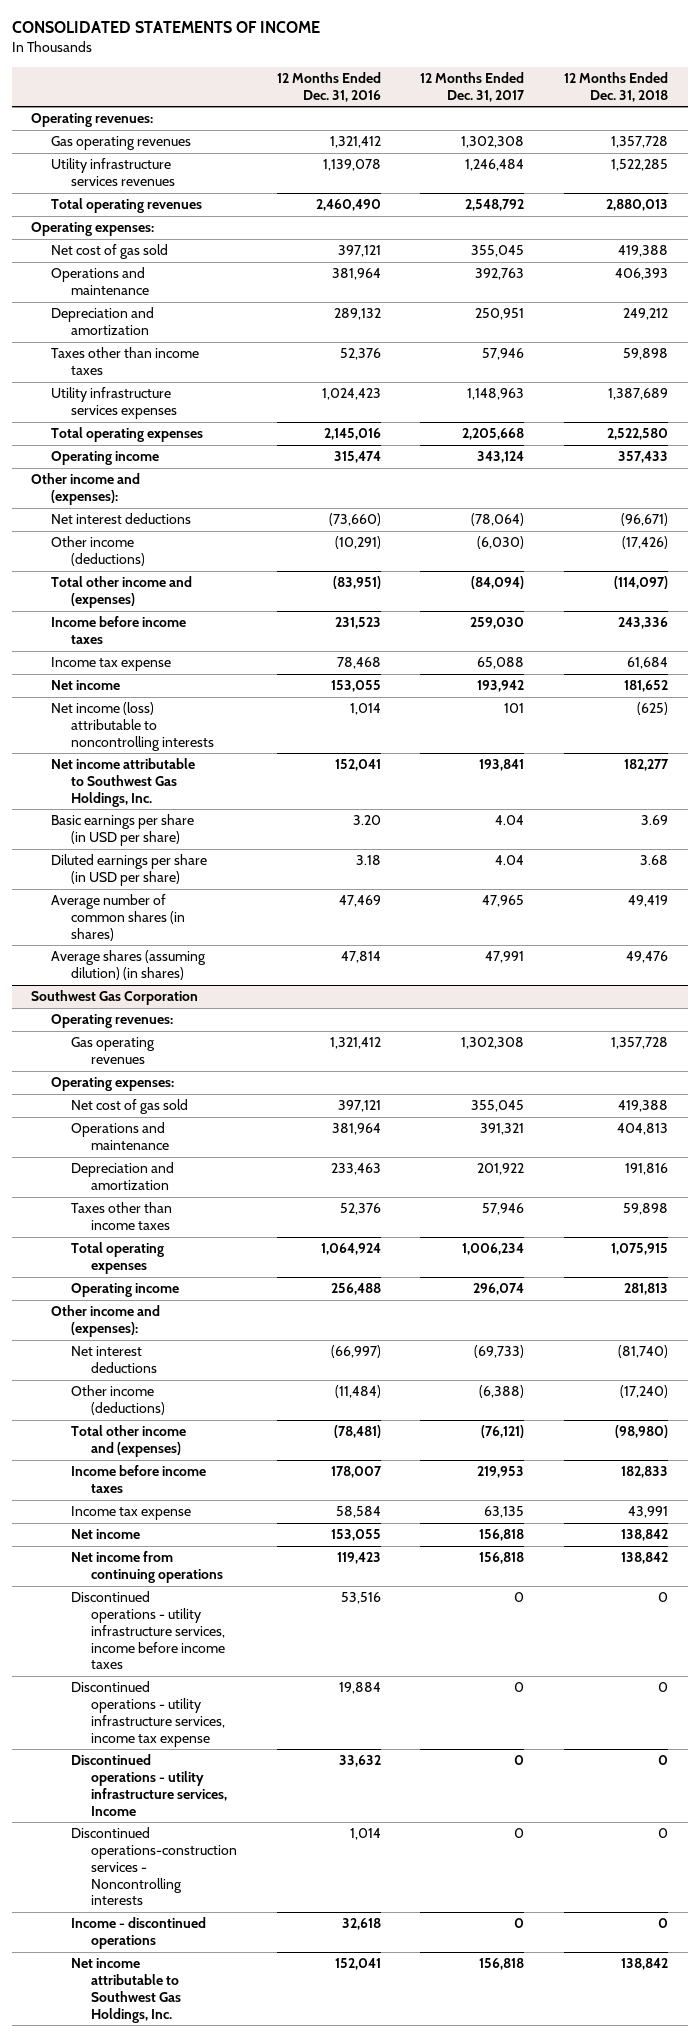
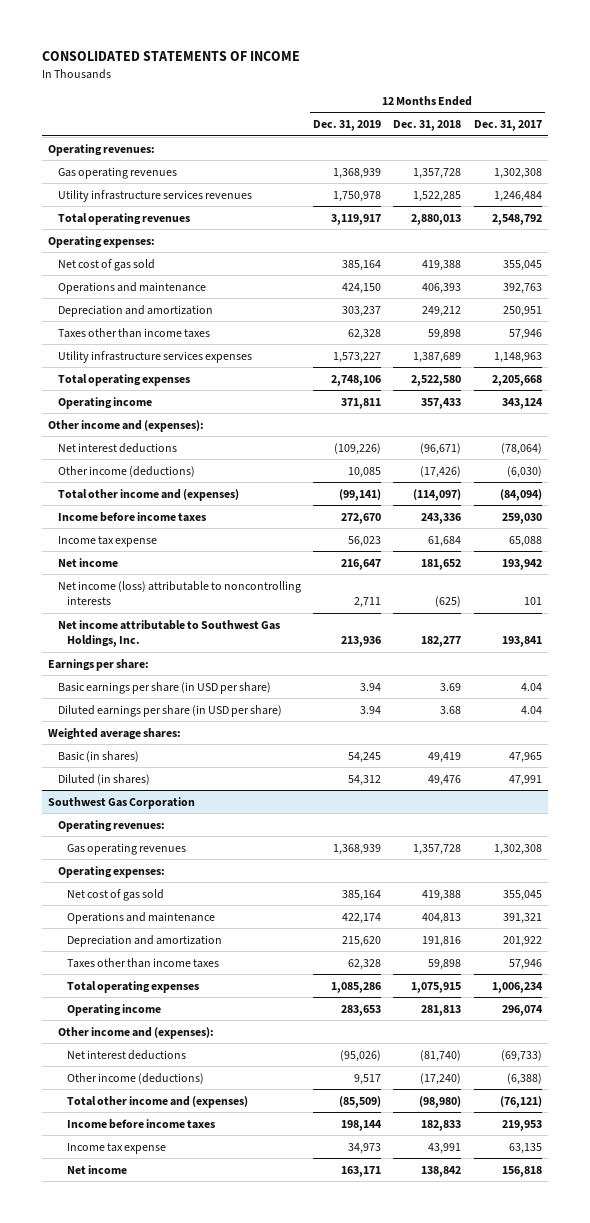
[276,71,381,102] 12 Months Ended Dec. 31, 2016 -> none
none -> [313,120,382,132] Dec. 31, 2019
none -> [48,658,150,671] Earnings per share:
none -> [48,727,182,740] Weighted average shares:
[51,894,186,941] Average number of common shares (in shares) -> [57,750,139,762] Basic (in shares)
[51,950,207,981] Average shares (assuming dilution) (in shares) -> [57,773,150,785] Diluted (in shares)
[71,1551,224,1584] Net income from continuing operations -> none
[71,1591,226,1670] Discontinued operations - utility infrastructure services, income before income taxes -> none
[71,1681,226,1747] Discontinued operations - utility infrastructure services, income tax expense -> none
[71,1754,228,1816] Discontinued operations - utility infrastructure services, Income -> none
[71,1827,238,1906] Discontinued operations-construction services - Noncontrolling interests -> none
[71,1917,207,1950] Income - discontinued operations -> none
[71,1958,182,2023] Net income attributable to Southwest Gas Holdings, Inc. -> none

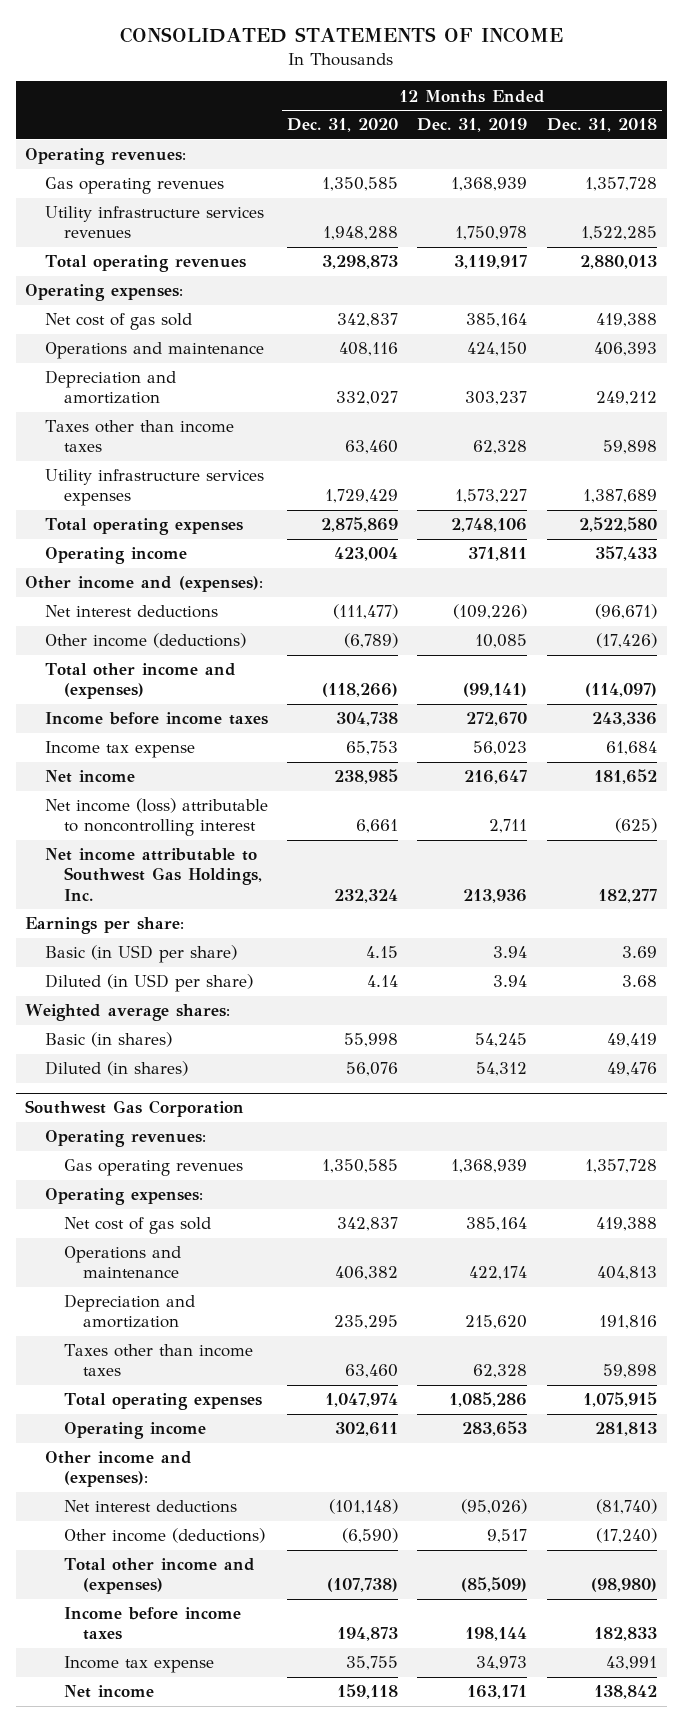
[473,120,542,132] Dec. 31, 2017 -> none
none -> [287,118,399,133] Dec. 31, 2020
[57,580,301,606] Net income (loss) attributable to noncontrolling interests -> [44,798,268,837] Net income (loss) attributable to noncontrolling interest
[57,681,271,694] Basic earnings per share (in USD per share) -> [44,945,237,964] Basic (in USD per share)
[57,704,282,717] Diluted earnings per share (in USD per share) -> [44,974,253,993] Diluted (in USD per share)

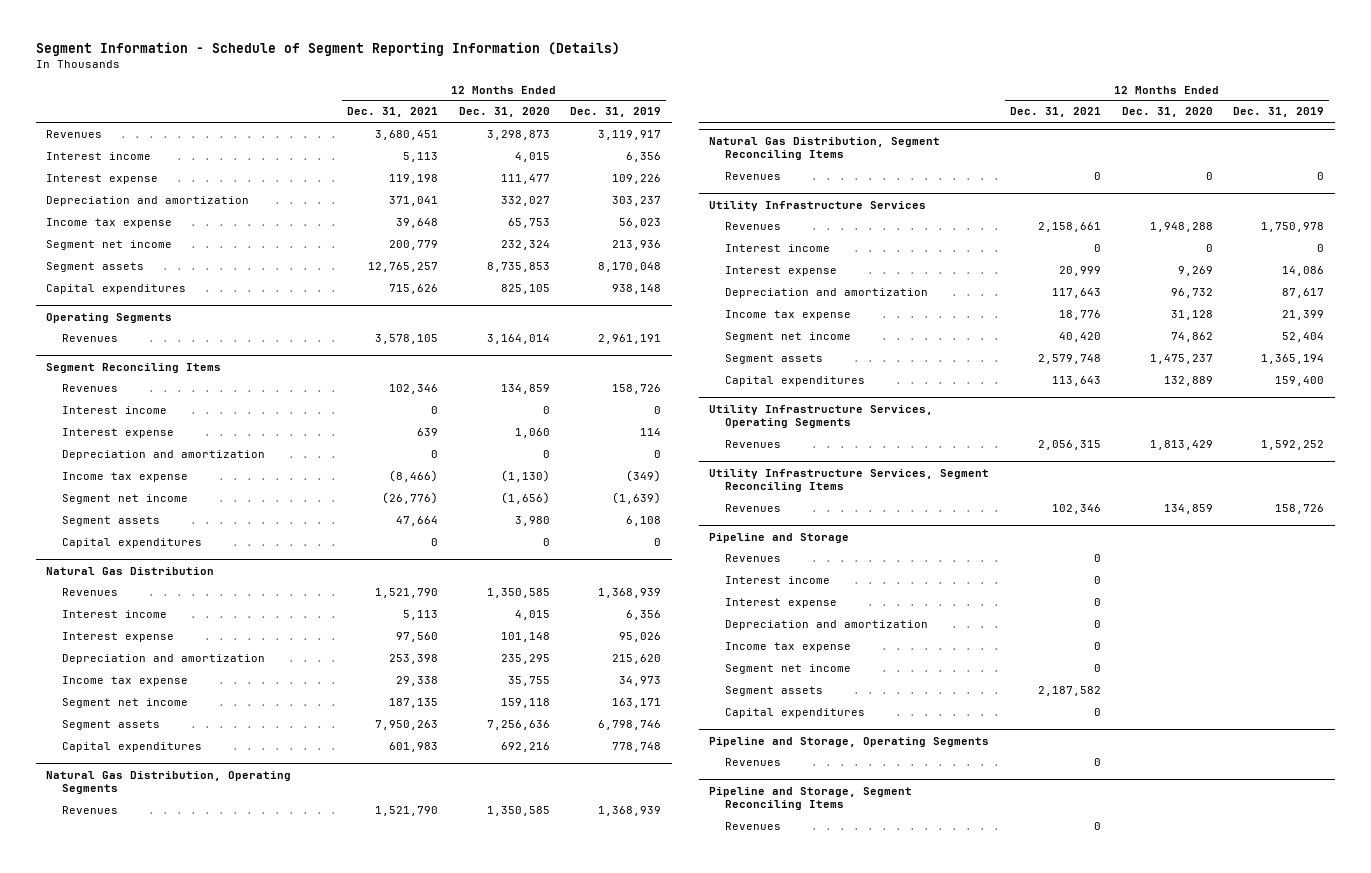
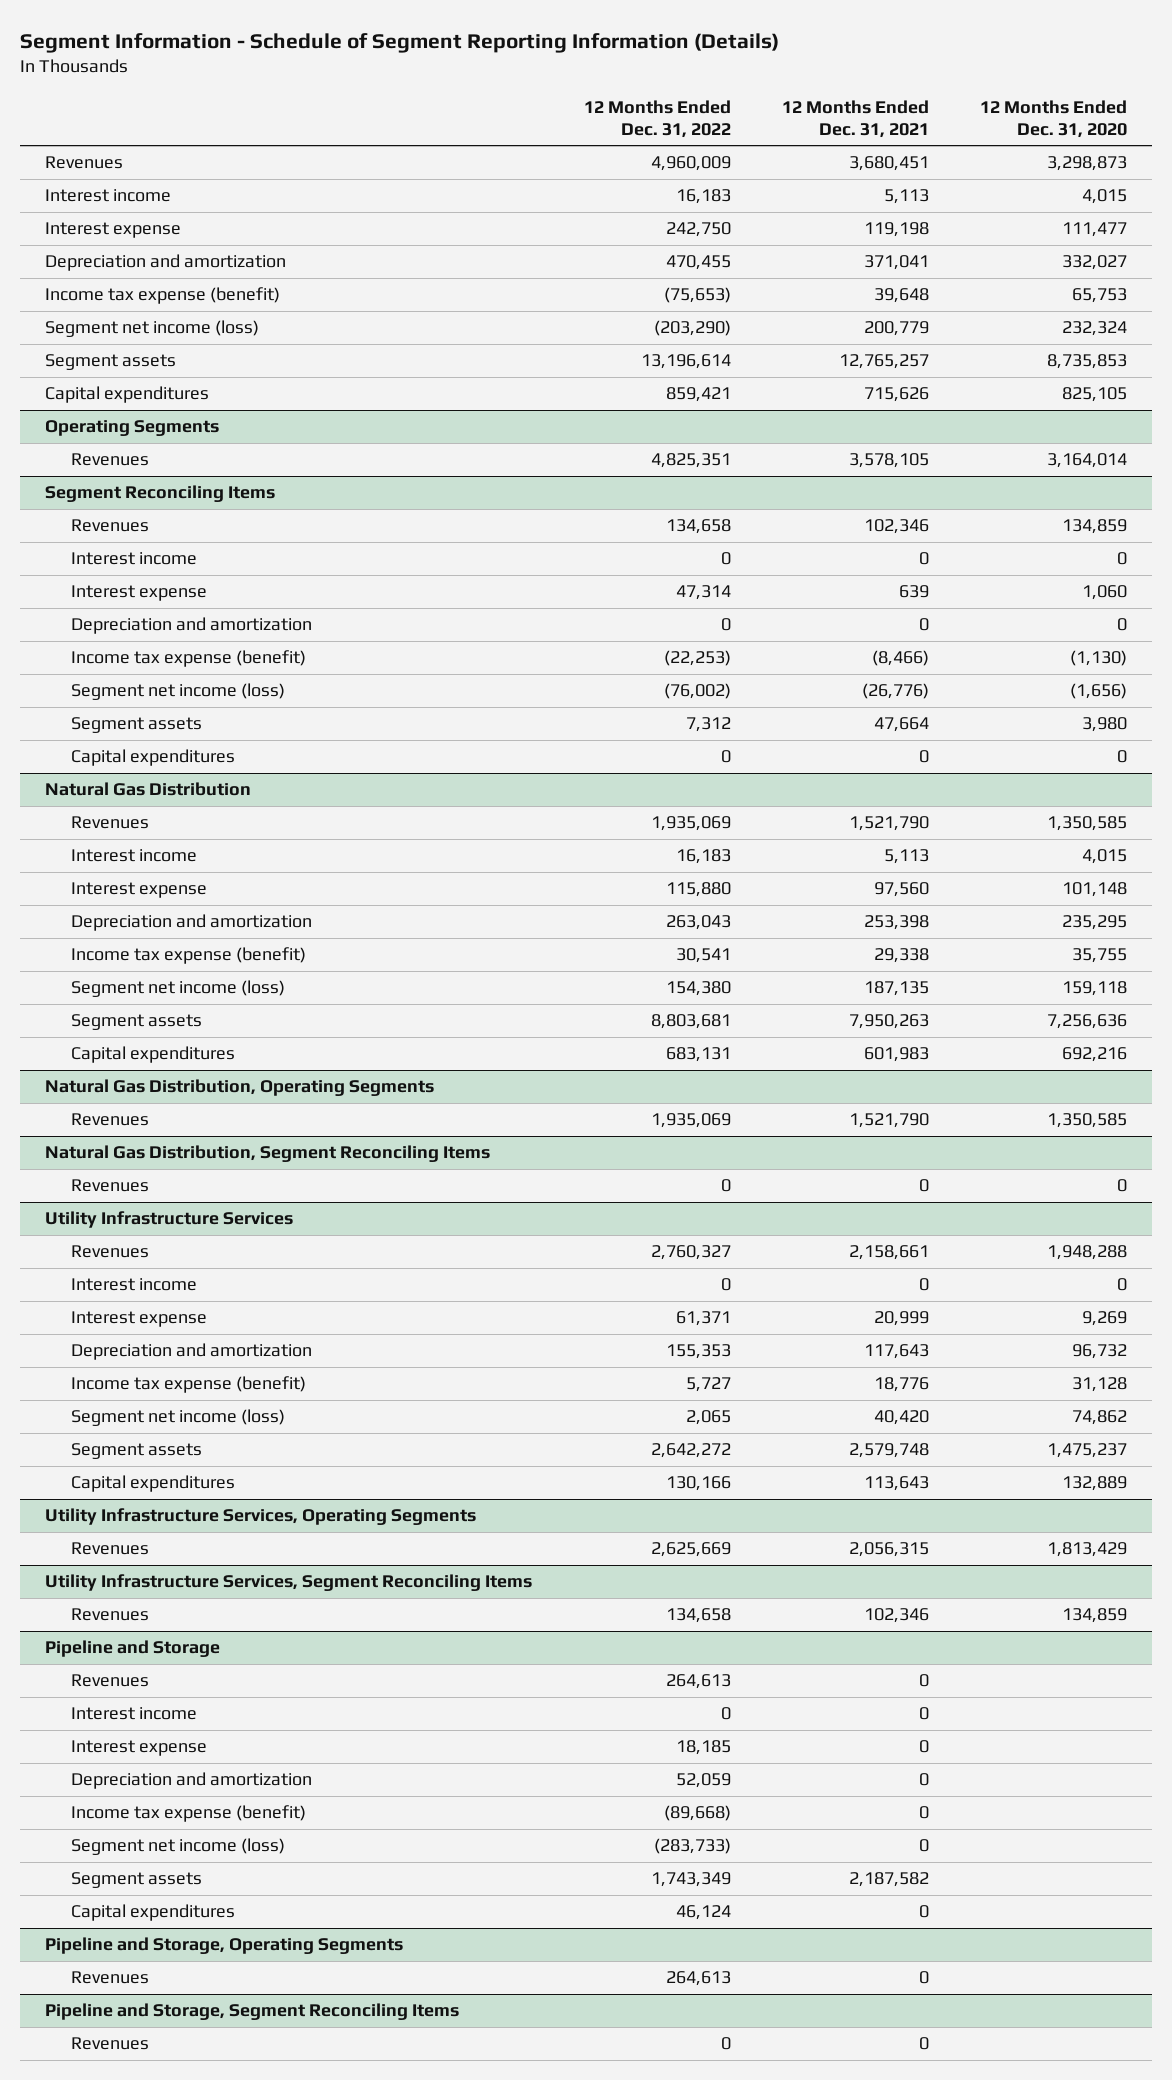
[570,107,662,118] Dec. 31, 2019 -> none
none -> [583,99,731,138] 12 Months Ended Dec. 31, 2022
[46,217,173,228] Income tax expense -> [45,287,281,305] Income tax expense (benefit)
[46,239,173,250] Segment net income -> [45,320,260,338] Segment net income (loss)
[61,471,188,482] Income tax expense -> [70,650,306,668] Income tax expense (benefit)
[61,493,188,504] Segment net income -> [70,683,285,701] Segment net income (loss)
[61,675,188,686] Income tax expense -> [70,947,306,965] Income tax expense (benefit)
[61,697,188,708] Segment net income -> [70,980,285,998] Segment net income (loss)
[725,309,852,320] Income tax expense -> [70,1376,306,1394] Income tax expense (benefit)
[725,331,852,342] Segment net income -> [70,1409,285,1427] Segment net income (loss)
[725,641,852,652] Income tax expense -> [70,1805,306,1823] Income tax expense (benefit)
[725,663,852,674] Segment net income -> [70,1838,285,1856] Segment net income (loss)

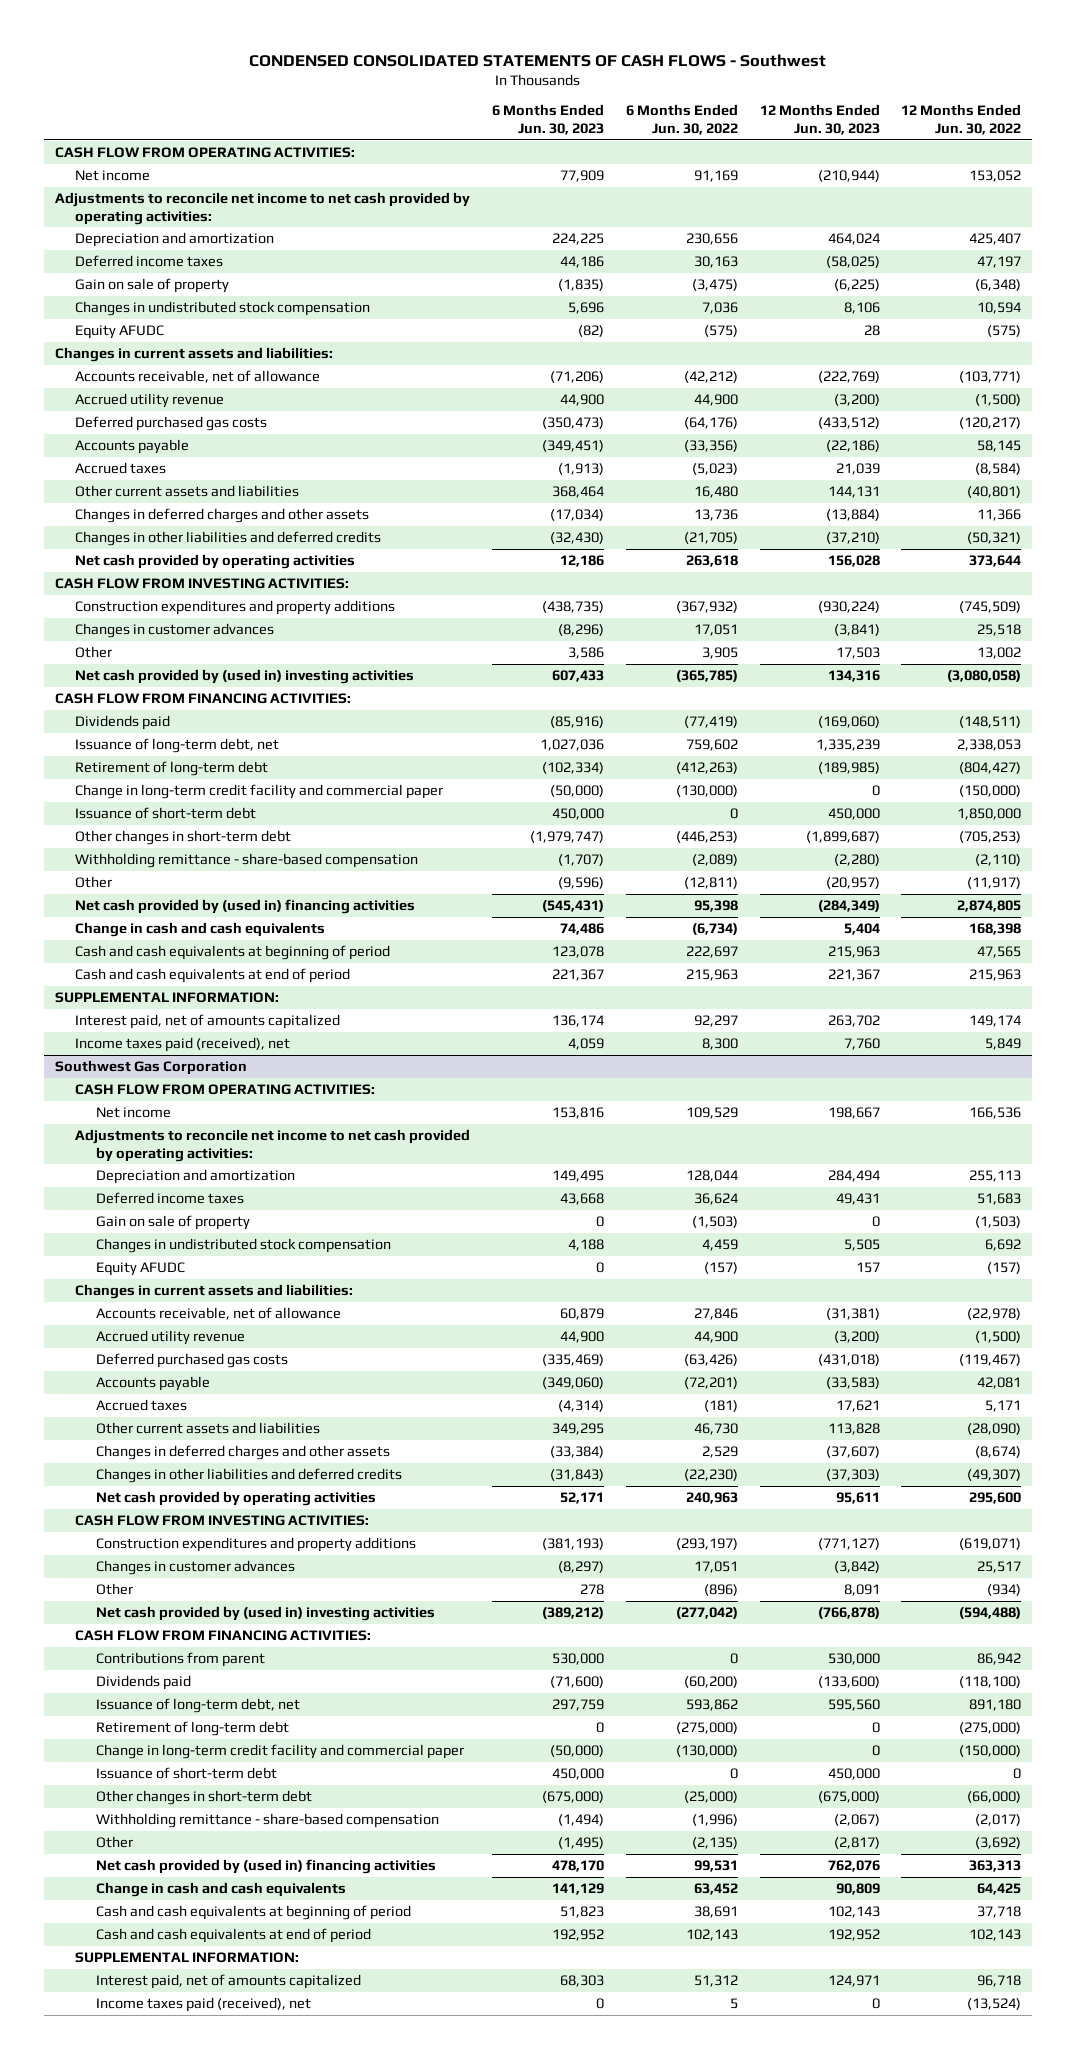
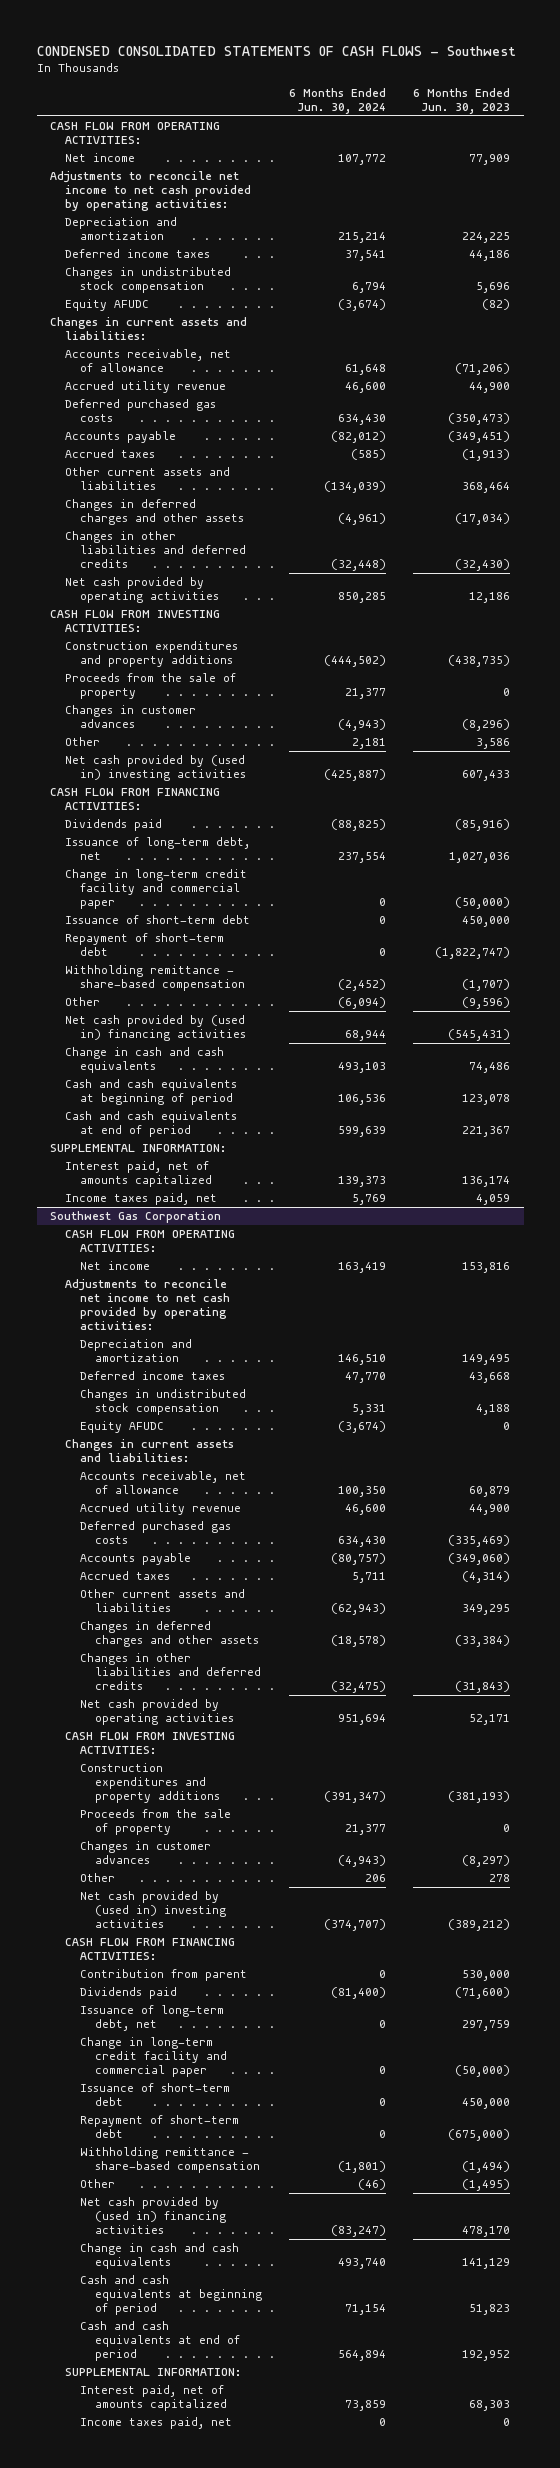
[625,104,738,135] 6 Months Ended Jun. 30, 2022 -> none
[759,104,880,135] 12 Months Ended Jun. 30, 2023 -> none
[901,104,1022,135] 12 Months Ended Jun. 30, 2022 -> none
none -> [288,88,386,115] 6 Months Ended Jun. 30, 2024
[75,278,230,294] Gain on sale of property -> none
none -> [65,672,237,700] Proceeds from the sale of property
[75,761,269,777] Retirement of long-term debt -> none
[75,830,292,846] Other changes in short-term debt -> none
none -> [65,932,225,957] Repayment of short-term debt
[75,1037,291,1053] Income taxes paid (received), net -> [65,1192,218,1205] Income taxes paid, net
[95,1215,250,1231] Gain on sale of property -> none
none -> [79,1808,231,1836] Proceeds from the sale of property
[95,1652,265,1668] Contributions from parent -> [79,1968,247,1981] Contribution from parent
[95,1721,289,1737] Retirement of long-term debt -> none
[95,1790,312,1806] Other changes in short-term debt -> [79,2114,239,2139] Repayment of short-term debt
[95,1997,311,2013] Income taxes paid (received), net -> [79,2416,232,2429] Income taxes paid, net

